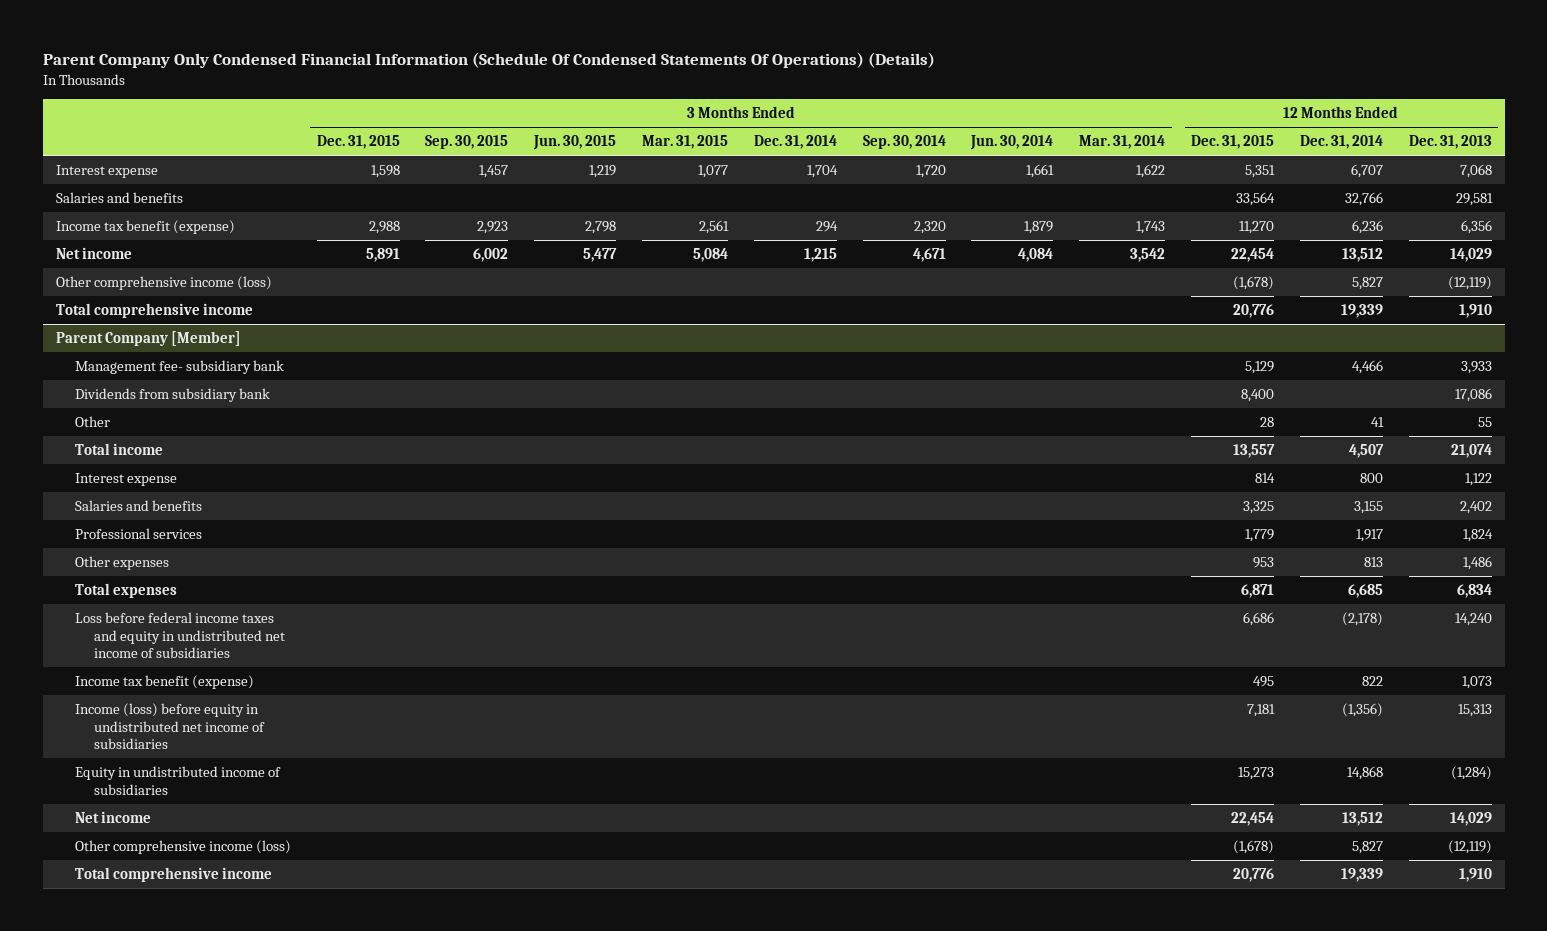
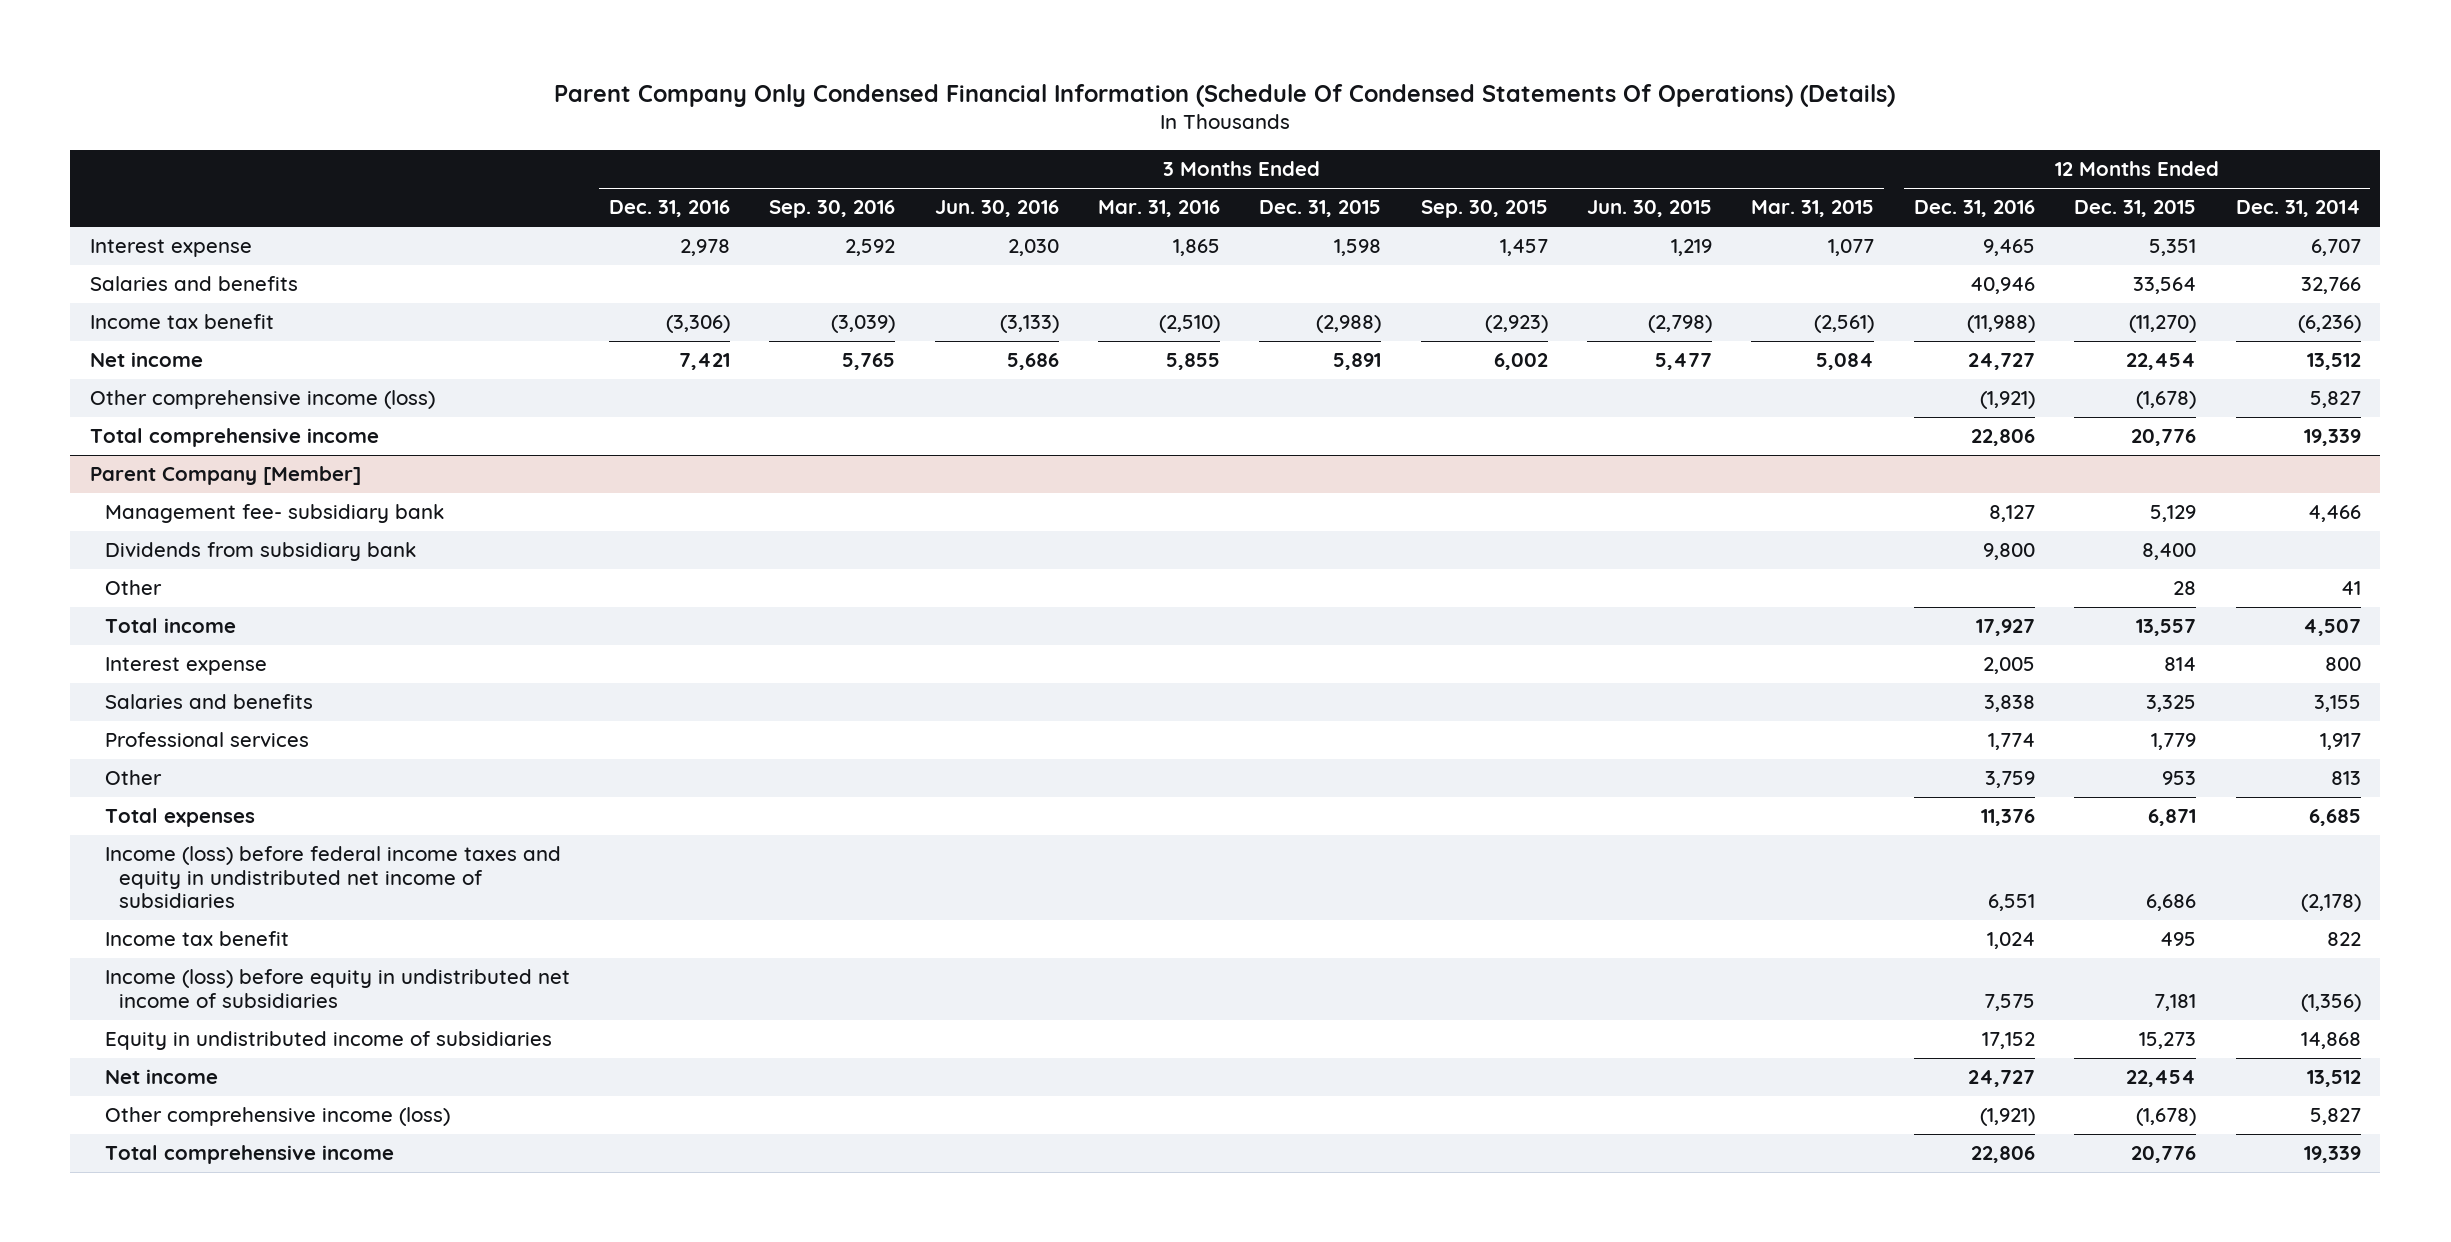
[753,135,837,150] Dec. 31, 2014 -> none
[862,135,946,150] Sep. 30, 2014 -> none
[970,135,1054,151] Jun. 30, 2014 -> none
[1079,135,1166,150] Mar. 31, 2014 -> none
[1408,135,1492,150] Dec. 31, 2013 -> none
none -> [609,200,731,218] Dec. 31, 2016
none -> [769,200,896,219] Sep. 30, 2016
none -> [934,200,1059,218] Jun. 30, 2016
none -> [1098,200,1221,218] Mar. 31, 2016
none -> [1913,200,2035,218] Dec. 31, 2016
[55,219,235,234] Income tax benefit (expense) -> [90,314,275,330] Income tax benefit
[368,220,400,234] 2,988 -> [1316,315,1382,334] (2,988)
[477,220,509,234] 2,923 -> [1484,315,1548,334] (2,923)
[585,220,617,234] 2,798 -> [1648,315,1713,334] (2,798)
[699,219,730,234] 2,561 -> [1814,315,1875,334] (2,561)
[1239,220,1275,234] 11,270 -> [2129,315,2197,334] (11,270)
[1351,219,1383,234] 6,236 -> [2297,315,2361,334] (6,236)
[74,555,169,570] Other expenses -> [104,770,162,786] Other
[74,611,285,659] Loss before federal income taxes and equity in undistributed net income of subsidiaries -> [104,846,561,909] Income (loss) before federal income taxes and equity in undistributed net income of subsidiaries
[74,674,254,689] Income tax benefit (expense) -> [104,931,289,947] Income tax benefit

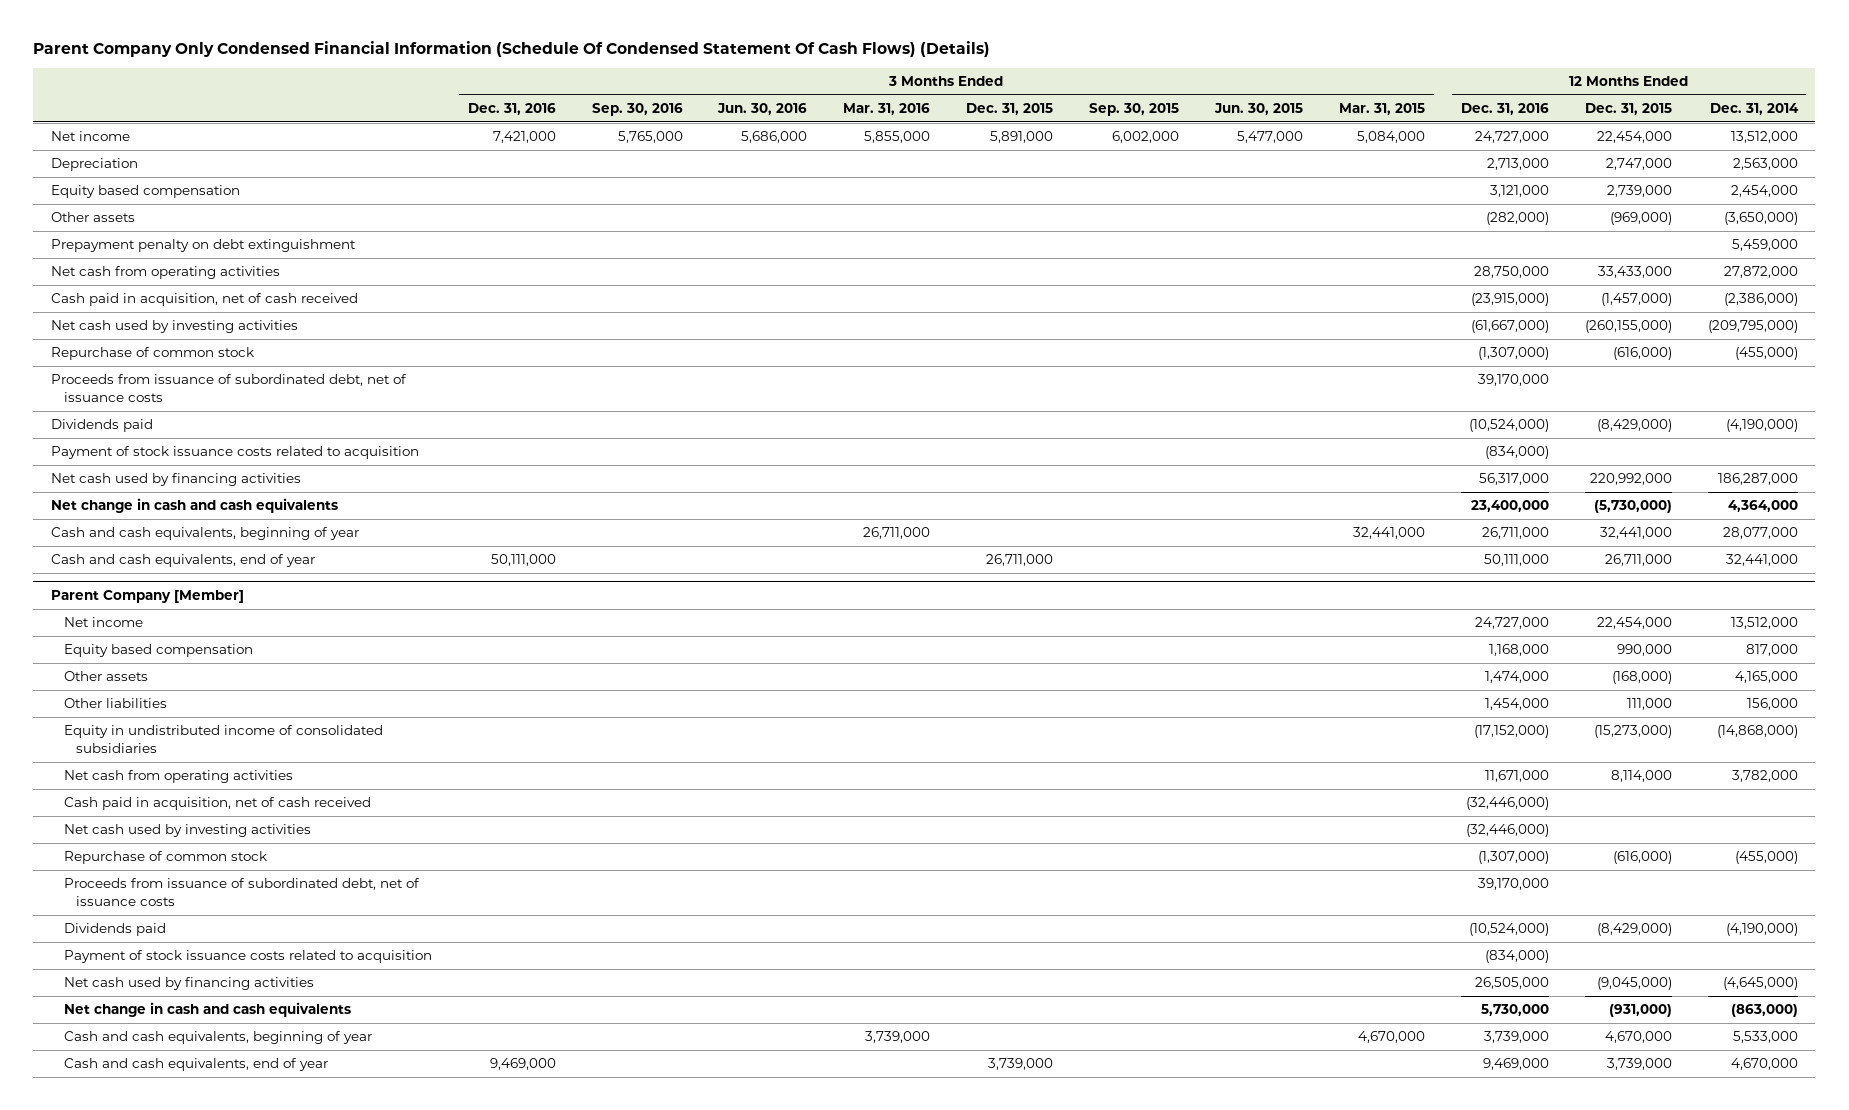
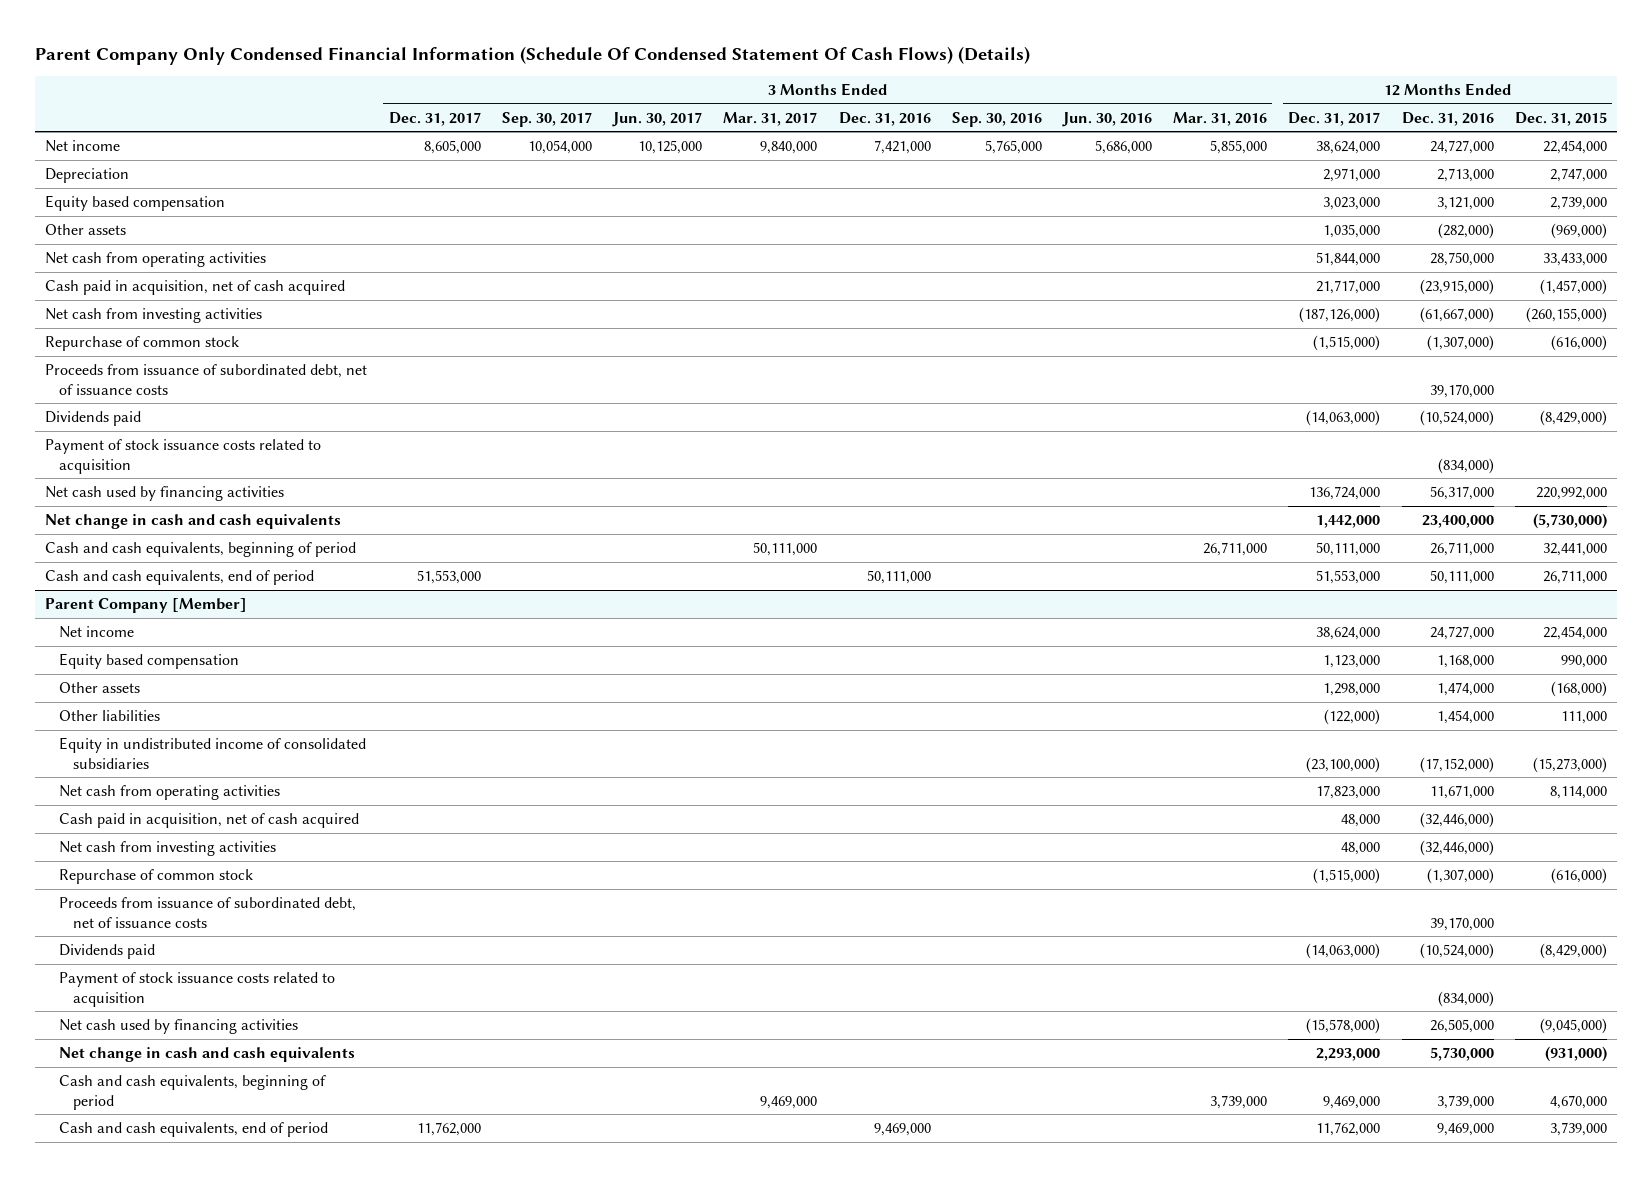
[966,102,1054,115] Dec. 31, 2015 -> none
[1089,102,1180,116] Sep. 30, 2015 -> none
[1213,102,1303,115] Jun. 30, 2015 -> none
[1338,102,1425,115] Mar. 31, 2015 -> none
[1709,102,1799,115] Dec. 31, 2014 -> none
none -> [388,111,481,126] Dec. 31, 2017
none -> [501,111,592,127] Sep. 30, 2017
none -> [612,111,703,127] Jun. 30, 2017
none -> [723,111,818,126] Mar. 31, 2017
none -> [1288,111,1381,126] Dec. 31, 2017
[51,239,357,253] Prepayment penalty on debt extinguishment -> none
[51,293,359,307] Cash paid in acquisition, net of cash received -> [45,280,346,296] Cash paid in acquisition, net of cash acquired
[51,320,299,334] Net cash used by investing activities -> [45,308,263,324] Net cash from investing activities
[51,527,360,541] Cash and cash equivalents, beginning of year -> [45,542,357,558] Cash and cash equivalents, beginning of period
[51,554,316,568] Cash and cash equivalents, end of year -> [45,570,315,586] Cash and cash equivalents, end of period
[63,797,371,811] Cash paid in acquisition, net of cash received -> [59,813,360,829] Cash paid in acquisition, net of cash acquired
[63,824,311,838] Net cash used by investing activities -> [59,841,277,857] Net cash from investing activities
[63,1031,372,1045] Cash and cash equivalents, beginning of year -> [59,1075,327,1110] Cash and cash equivalents, beginning of period
[63,1058,328,1072] Cash and cash equivalents, end of year -> [59,1122,329,1138] Cash and cash equivalents, end of period

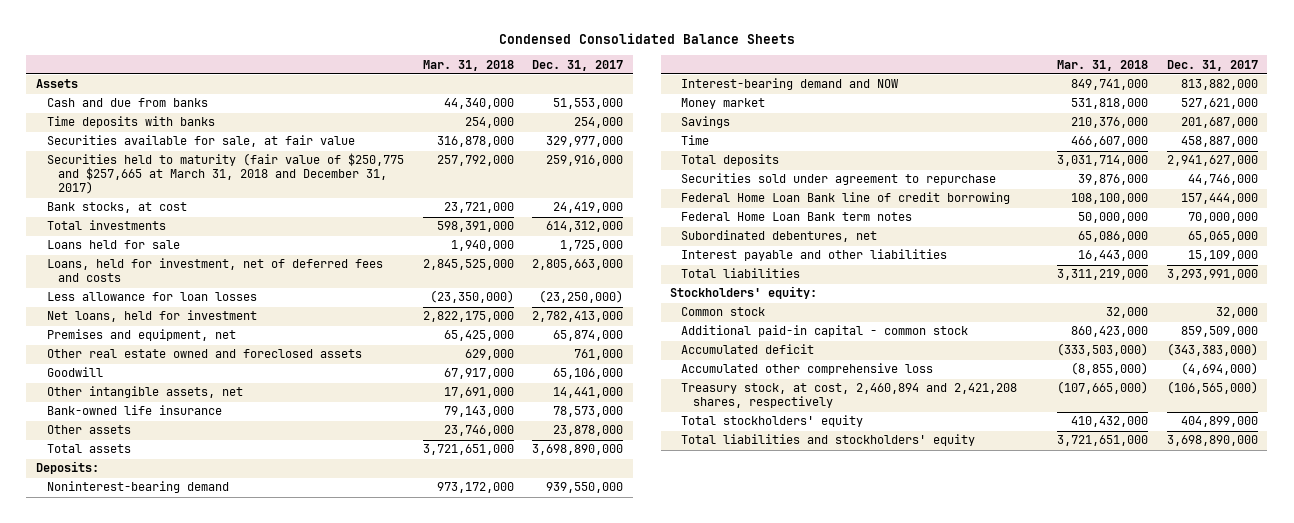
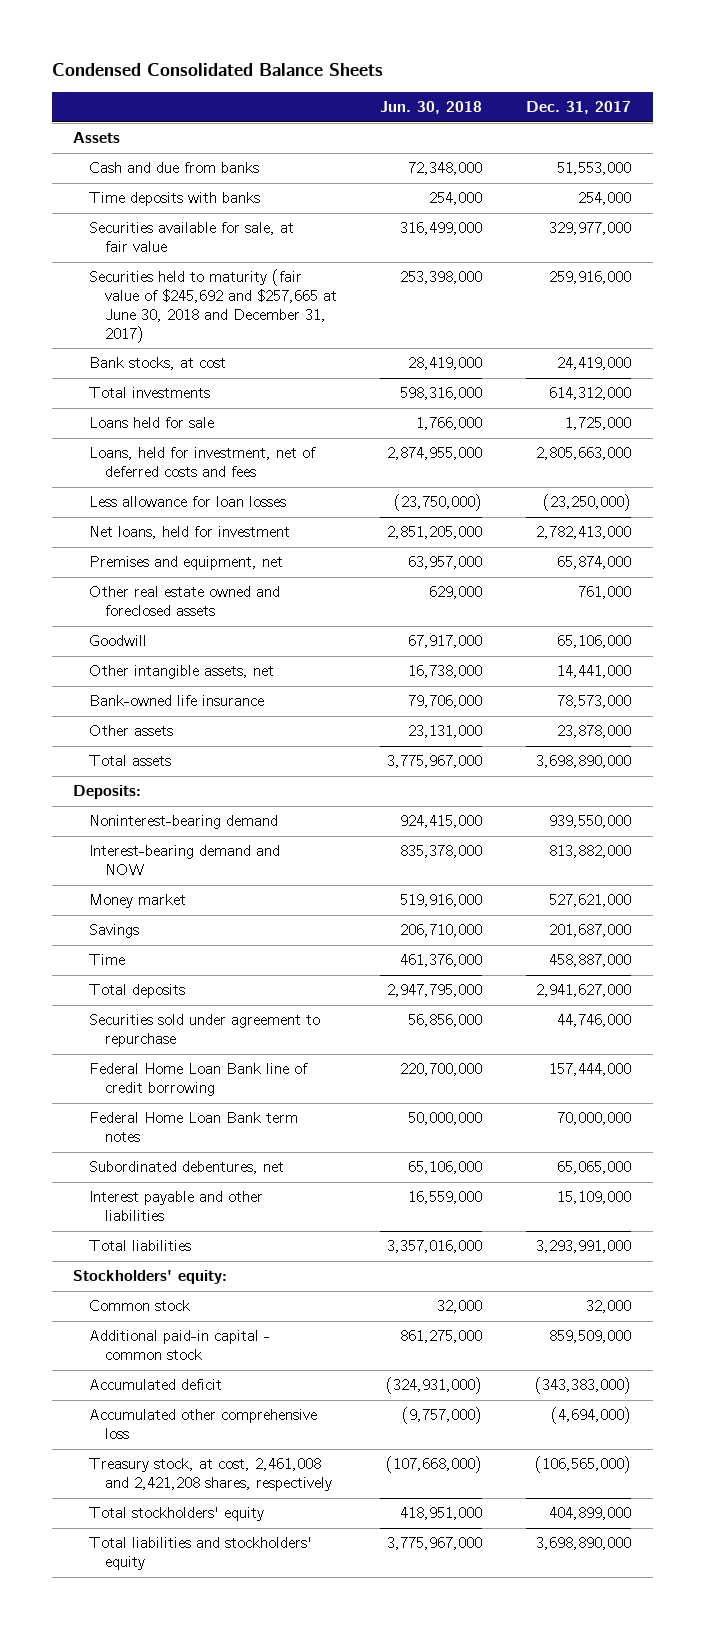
[422,59,514,71] Mar. 31, 2018 -> none
none -> [380,101,483,115] Jun. 30, 2018
[47,153,405,195] Securities held to maturity (fair value of $250,775 and $257,665 at March 31, 2018 and December 31, 2017) -> [89,269,337,343] Securities held to maturity (fair value of $245,692 and $257,665 at June 30, 2018 and December 31, 2017)
[47,258,384,283] Loans, held for investment, net of deferred fees and costs -> [89,447,317,478] Loans, held for investment, net of deferred costs and fees
[681,383,1018,409] Treasury stock, at cost, 2,460,894 and 2,421,208 shares, respectively -> [89,1458,332,1492] Treasury stock, at cost, 2,461,008 and 2,421,208 shares, respectively

